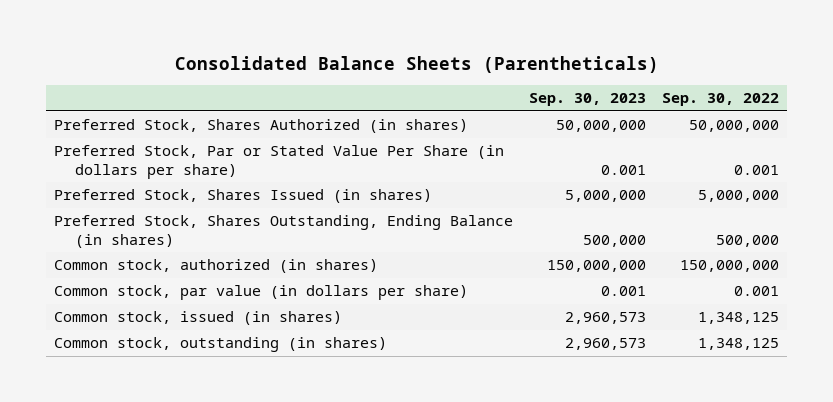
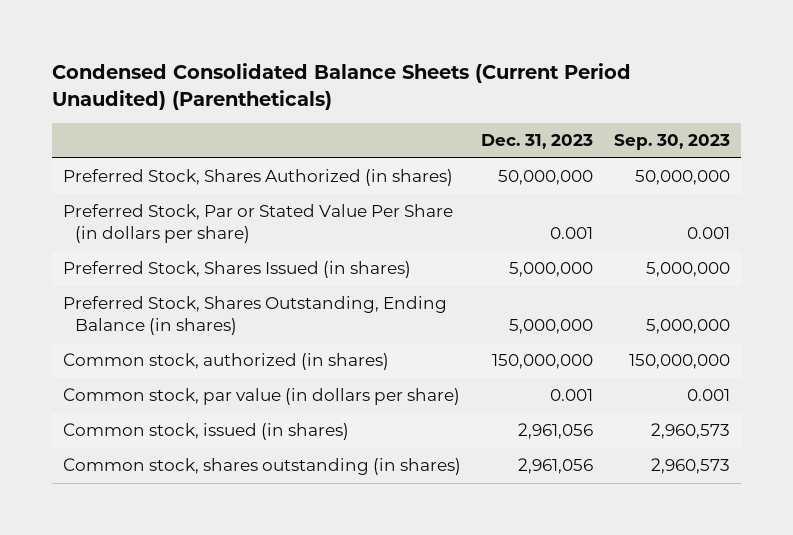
[174,55,659,73] Consolidated Balance Sheets (Parentheticals) -> [52,62,632,110] Condensed Consolidated Balance Sheets (Current Period Unaudited) (Parentheticals)
[662,93,780,107] Sep. 30, 2022 -> none
none -> [481,134,594,150] Dec. 31, 2023
[583,235,647,248] 500,000 -> [646,319,731,335] 5,000,000
[54,337,388,353] Common stock, outstanding (in shares) -> [62,458,461,476] Common stock, shares outstanding (in shares)

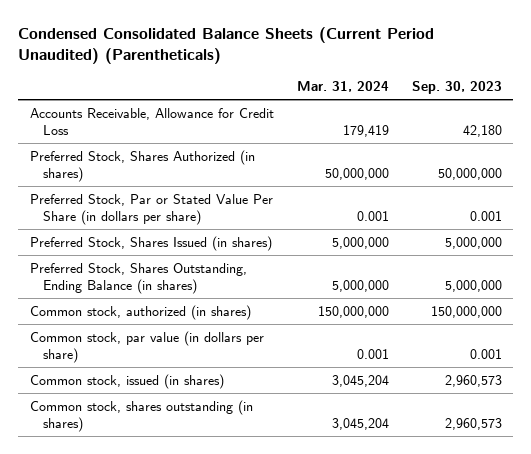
[481,134,594,150] Dec. 31, 2023 -> none
none -> [296,80,389,92] Mar. 31, 2024
none -> [29,107,274,135] Accounts Receivable, Allowance for Credit Loss

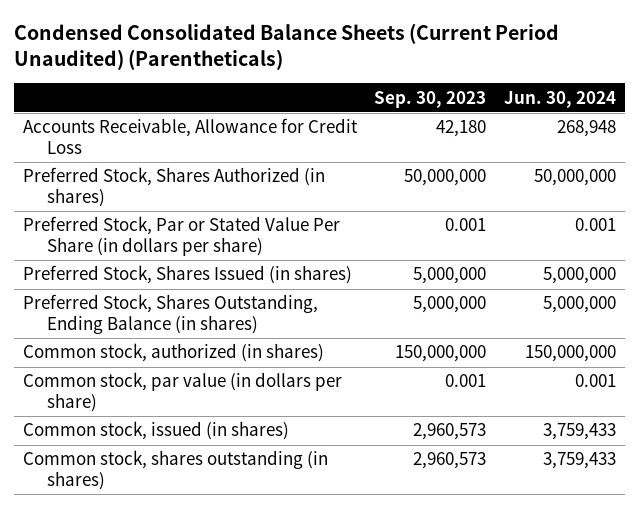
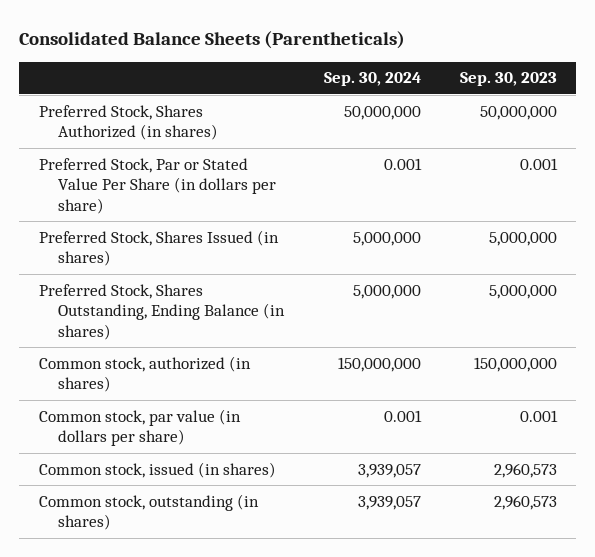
[13,22,559,71] Condensed Consolidated Balance Sheets (Current Period Unaudited) (Parentheticals) -> [19,31,406,50] Consolidated Balance Sheets (Parentheticals)
[504,90,617,108] Jun. 30, 2024 -> none
none -> [323,72,421,87] Sep. 30, 2024
[22,118,358,154] Accounts Receivable, Allowance for Credit Loss -> none
[22,450,328,490] Common stock, shares outstanding (in shares) -> [38,493,259,531] Common stock, outstanding (in shares)

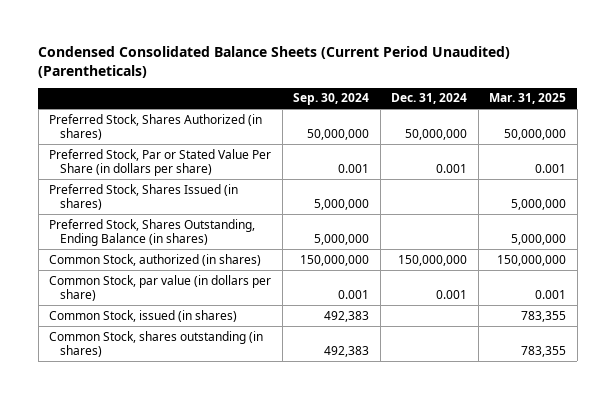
[19,31,406,50] Consolidated Balance Sheets (Parentheticals) -> [38,45,511,78] Condensed Consolidated Balance Sheets (Current Period Unaudited) (Parentheticals)
[459,72,557,87] Sep. 30, 2023 -> none
none -> [391,93,468,105] Dec. 31, 2024
none -> [489,93,567,105] Mar. 31, 2025
[38,355,251,393] Common stock, authorized (in shares) -> [49,253,262,266] Common Stock, authorized (in shares)
[38,408,241,447] Common stock, par value (in dollars per share) -> [49,274,272,302] Common Stock, par value (in dollars per share)
[38,461,276,478] Common stock, issued (in shares) -> [49,309,238,322] Common Stock, issued (in shares)
[357,463,421,478] 3,939,057 -> [324,310,370,322] 492,383
[38,493,259,531] Common stock, outstanding (in shares) -> [49,330,264,358] Common Stock, shares outstanding (in shares)
[357,495,421,510] 3,939,057 -> [324,346,370,358] 492,383

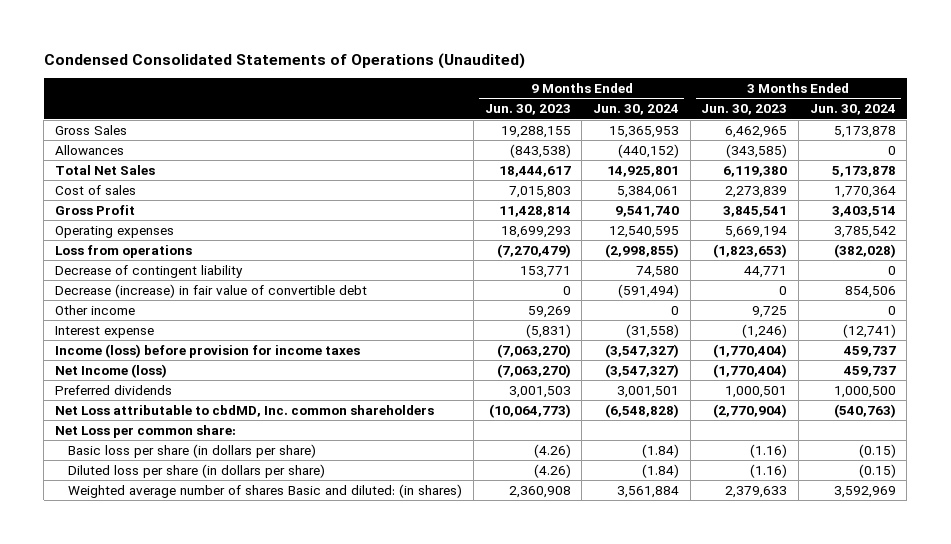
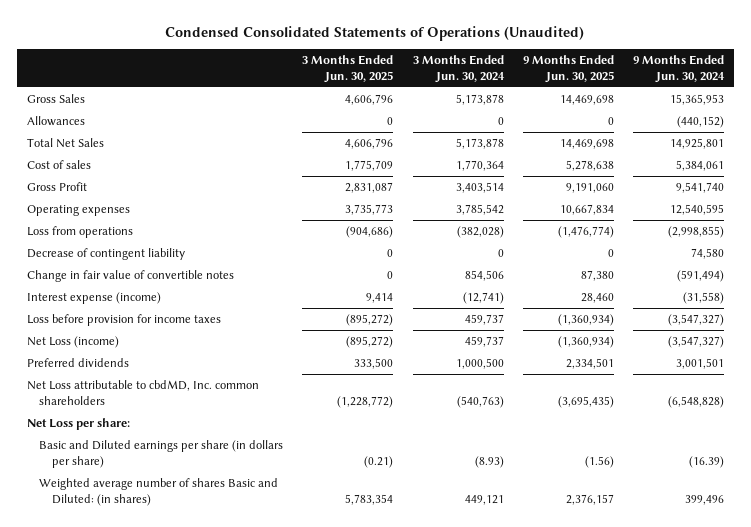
[484,104,571,116] Jun. 30, 2023 -> none
[701,104,788,116] Jun. 30, 2023 -> none
none -> [302,55,394,84] 3 Months Ended Jun. 30, 2025
none -> [522,55,614,84] 9 Months Ended Jun. 30, 2025
[55,304,136,315] Other income -> none
[55,283,368,298] Decrease (increase) in fair value of convertible debt -> [26,269,234,282] Change in fair value of convertible notes
[55,325,155,338] Interest expense -> [26,291,161,304] Interest expense (income)
[55,343,361,358] Income (loss) before provision for income taxes -> [26,313,221,326] Loss before provision for income taxes
[55,363,168,378] Net Income (loss) -> [26,335,119,348] Net Loss (income)
[68,463,326,478] Diluted loss per share (in dollars per share) -> none
[55,424,237,438] Net Loss per common share: -> [26,417,130,430] Net Loss per share:
[68,443,317,458] Basic loss per share (in dollars per share) -> [39,439,284,469] Basic and Diluted earnings per share (in dollars per share)
[641,443,679,458] (1.84) -> [688,456,724,469] (16.39)
[858,443,896,458] (0.15) -> [474,456,504,469] (8.93)
[68,483,463,498] Weighted average number of shares Basic and diluted: (in shares) -> [39,477,279,507] Weighted average number of shares Basic and Diluted: (in shares)
[616,485,679,498] 3,561,884 -> [684,495,724,506] 399,496
[833,485,896,498] 3,592,969 -> [464,495,504,506] 449,121

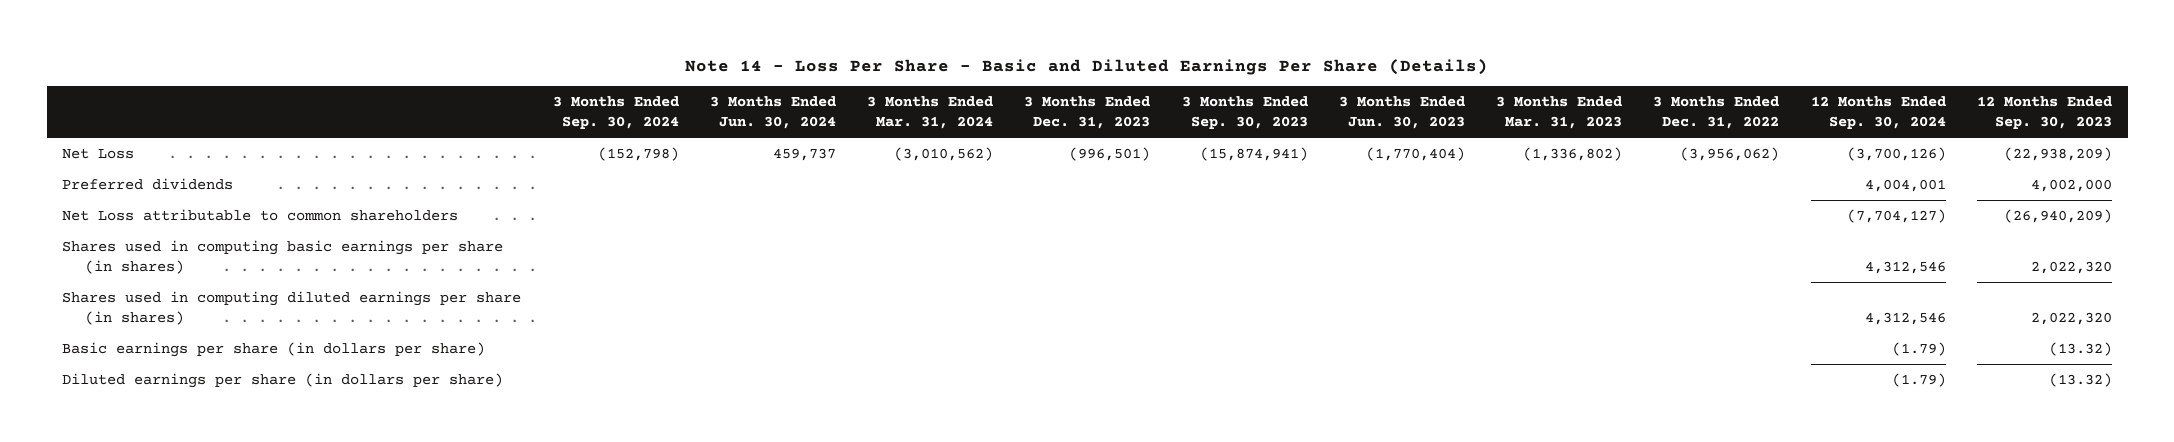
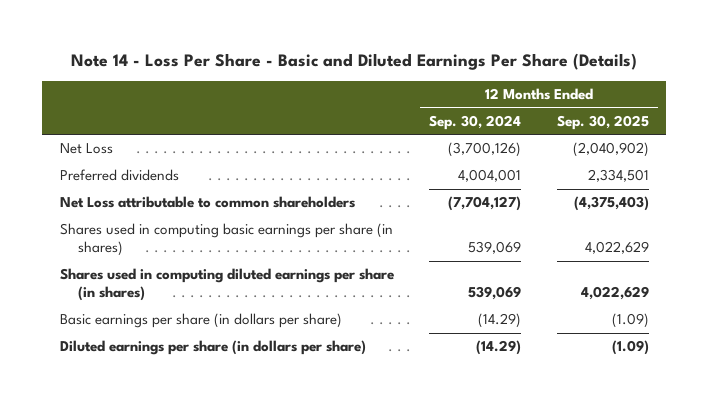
[552,96,679,130] 3 Months Ended Sep. 30, 2024 -> none
[709,96,836,130] 3 Months Ended Jun. 30, 2024 -> none
[867,96,994,130] 3 Months Ended Mar. 31, 2024 -> none
[1024,96,1151,130] 3 Months Ended Dec. 31, 2023 -> none
[1181,96,1308,130] 3 Months Ended Sep. 30, 2023 -> none
[1338,96,1465,130] 3 Months Ended Jun. 30, 2023 -> none
[1496,96,1623,130] 3 Months Ended Mar. 31, 2023 -> none
[1653,96,1780,130] 3 Months Ended Dec. 31, 2022 -> none
[1976,96,2112,130] 12 Months Ended Sep. 30, 2023 -> none
none -> [556,114,649,130] Sep. 30, 2025
[1864,261,1946,275] 4,312,546 -> [468,241,522,255] 539,069
[1864,312,1946,326] 4,312,546 -> [468,286,522,301] 539,069
[1891,342,1946,357] (1.79) -> [478,313,522,329] (14.29)
[1891,373,1946,388] (1.79) -> [476,340,522,356] (14.29)

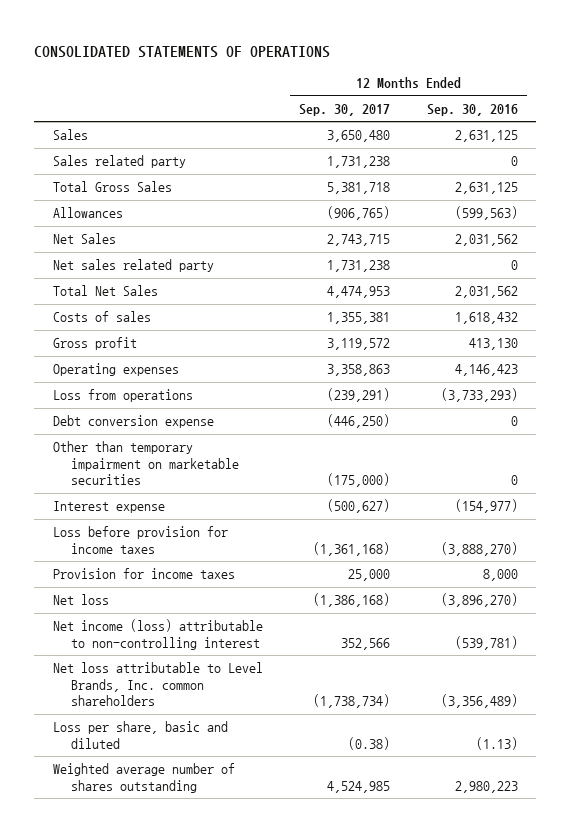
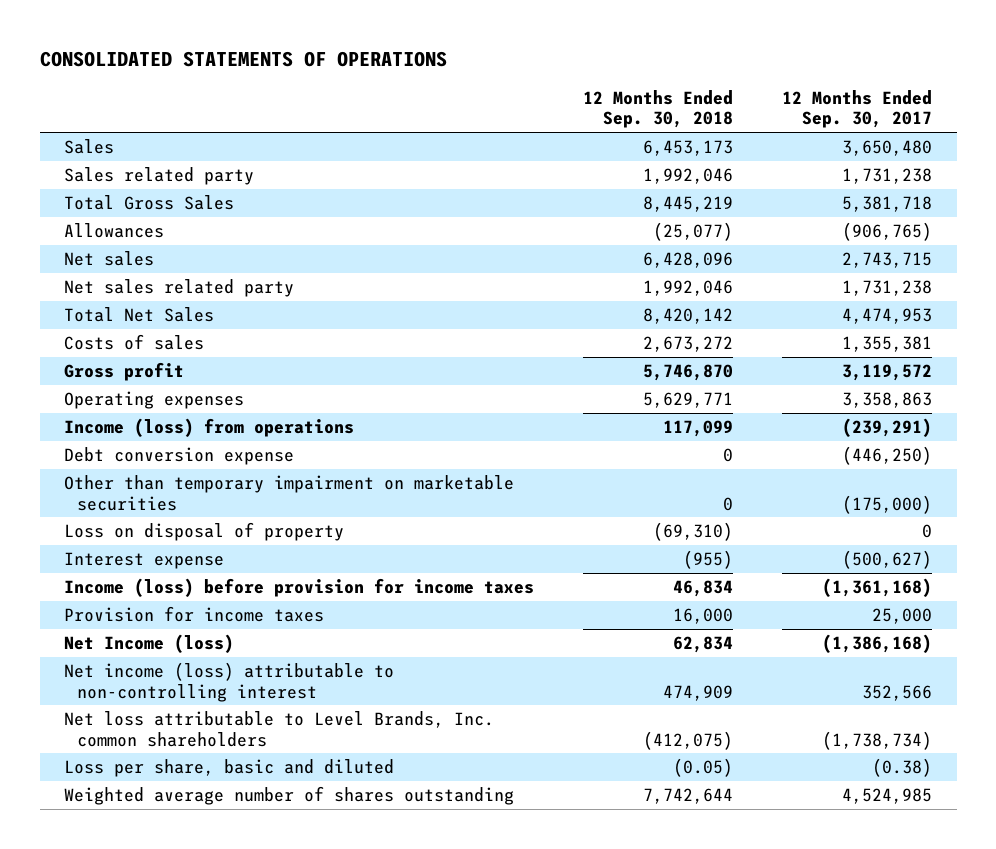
[426,103,518,116] Sep. 30, 2016 -> none
none -> [583,89,734,129] 12 Months Ended Sep. 30, 2018
[52,233,116,245] Net Sales -> [64,250,155,266] Net sales
[52,389,193,403] Loss from operations -> [64,417,355,437] Income (loss) from operations
none -> [64,521,345,541] Loss on disposal of property
[52,526,228,554] Loss before provision for income taxes -> [64,577,535,597] Income (loss) before provision for income taxes
[52,594,109,606] Net loss -> [64,633,235,653] Net Income (loss)

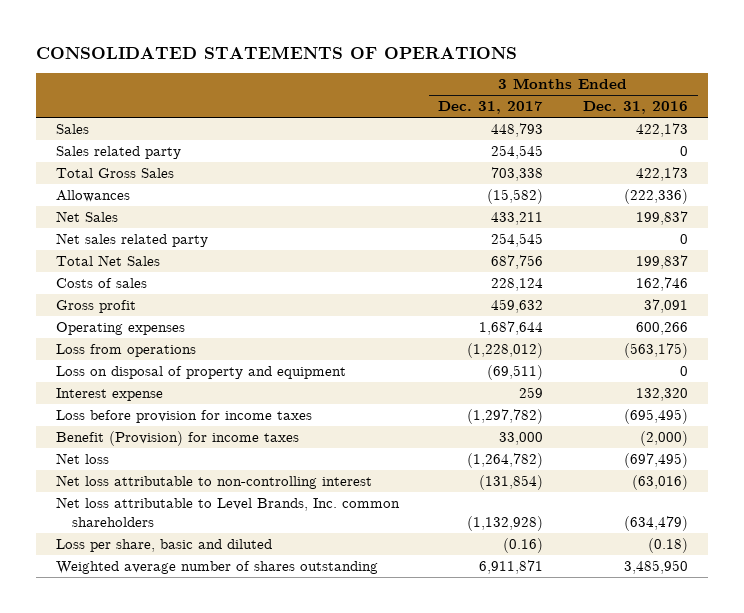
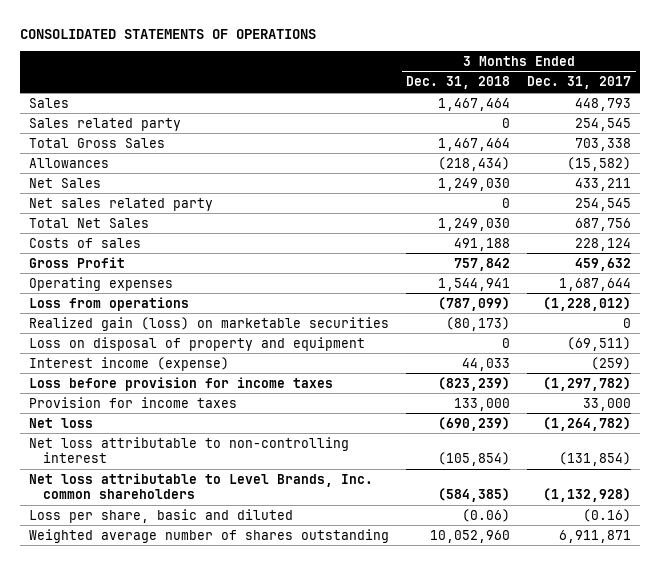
[583,101,689,115] Dec. 31, 2016 -> none
none -> [405,76,510,90] Dec. 31, 2018
[55,300,136,314] Gross profit -> [28,256,125,268] Gross Profit
none -> [28,316,389,331] Realized gain (loss) on marketable securities
[55,388,163,402] Interest expense -> [28,356,229,371] Interest income (expense)
[519,387,544,399] 259 -> [591,356,632,370] (259)
[55,431,299,447] Benefit (Provision) for income taxes -> [28,396,237,408] Provision for income taxes

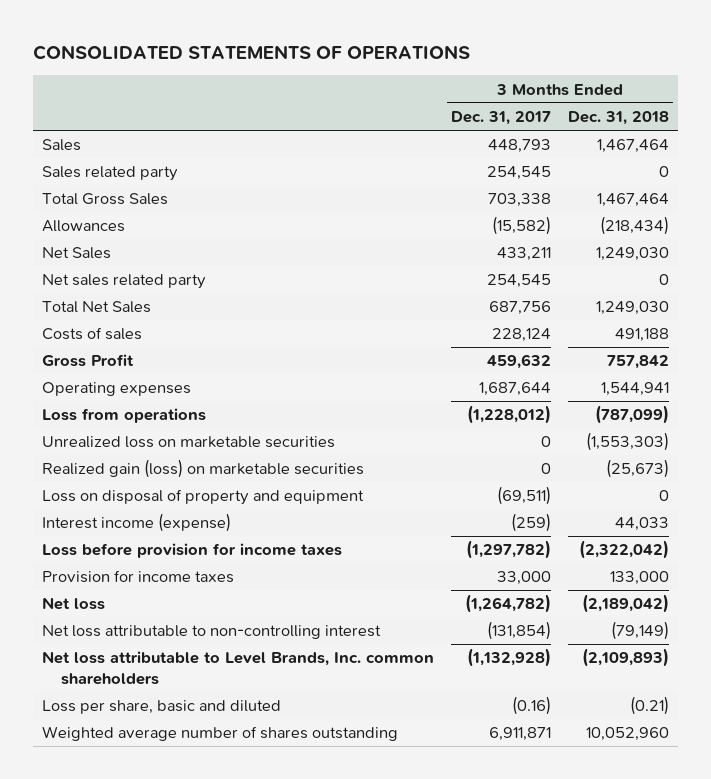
none -> [41,436,335,449] Unrealized loss on marketable securities
[445,316,510,331] (80,173) -> [606,459,670,479] (25,673)
[437,376,510,391] (823,239) -> [579,540,670,560] (2,322,042)
[437,416,510,431] (690,239) -> [582,594,670,614] (2,189,042)
[437,452,510,467] (105,854) -> [611,621,670,641] (79,149)
[437,488,510,503] (584,385) -> [582,648,670,668] (2,109,893)
[461,508,510,522] (0.06) -> [630,696,670,716] (0.21)

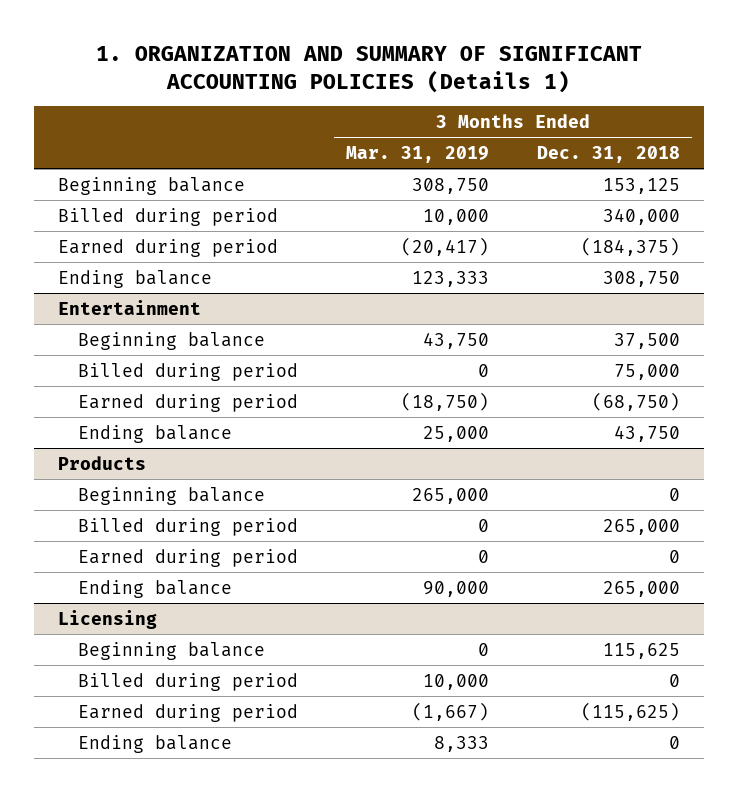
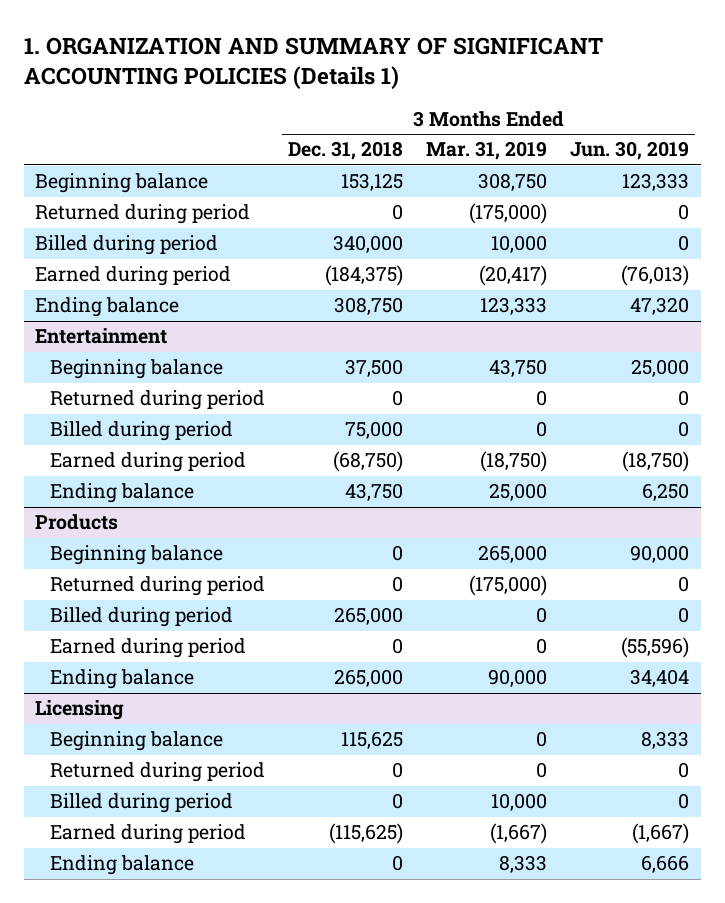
none -> [570,141,690,161] Jun. 30, 2019
none -> [35,204,251,225] Returned during period
none -> [49,390,265,411] Returned during period
none -> [49,576,265,597] Returned during period
none -> [49,762,265,783] Returned during period

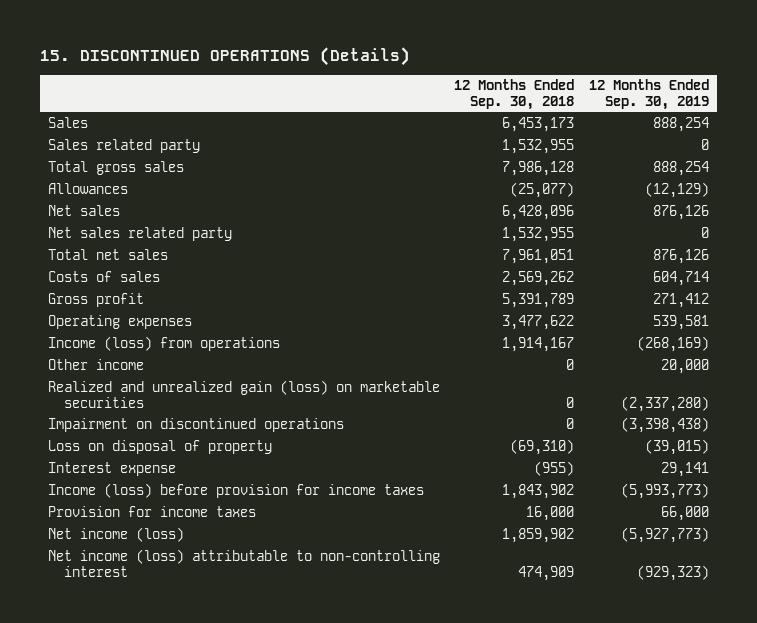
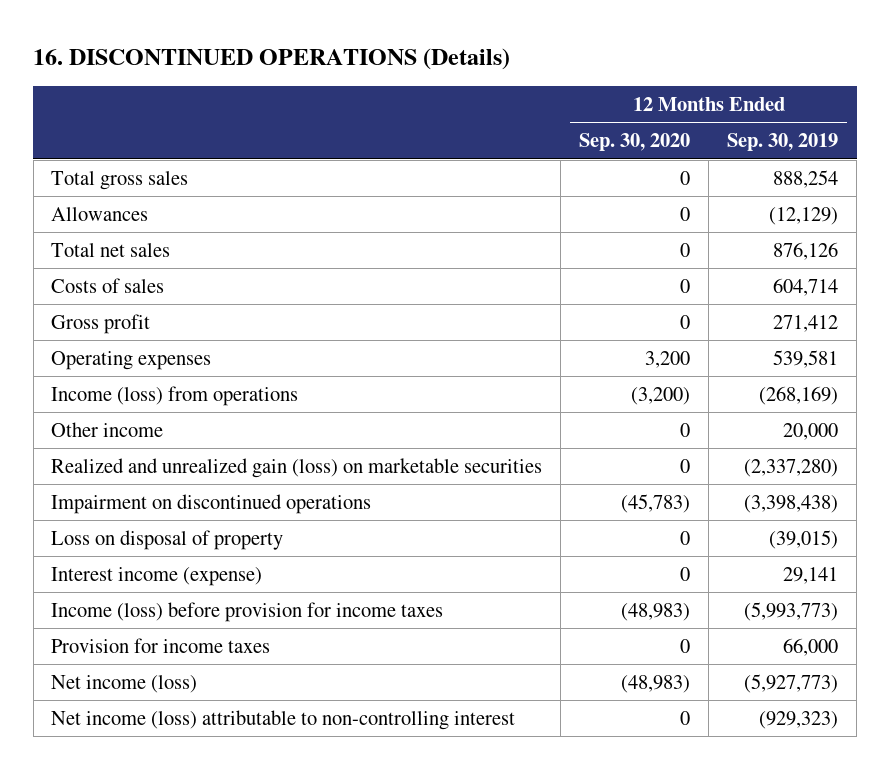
[40,47,411,67] 15. DISCONTINUED OPERATIONS (Details) -> [33,48,511,71] 16. DISCONTINUED OPERATIONS (Details)
[454,79,575,110] 12 Months Ended Sep. 30, 2018 -> none
none -> [579,133,691,152] Sep. 30, 2020
[47,117,88,129] Sales -> none
[47,139,200,154] Sales related party -> none
[47,205,120,217] Net sales -> none
[47,227,232,242] Net sales related party -> none
[47,462,176,477] Interest expense -> [51,567,263,587] Interest income (expense)

